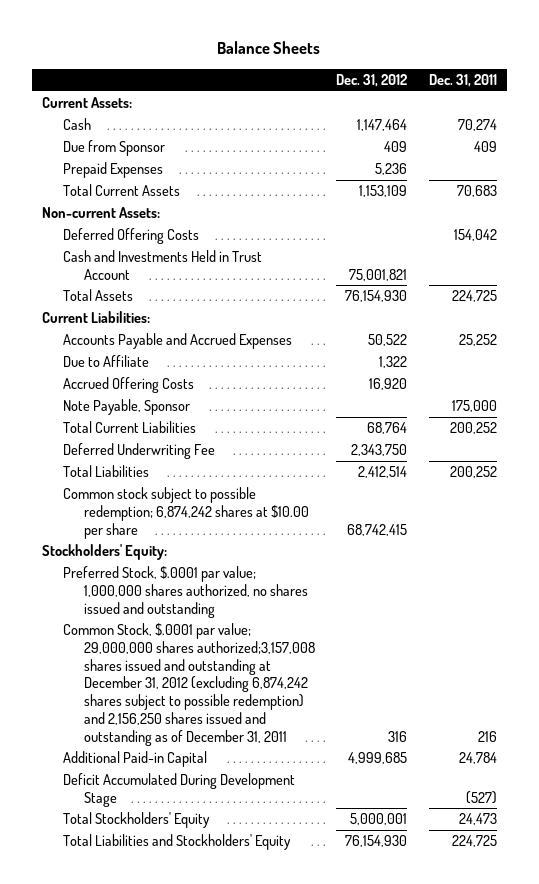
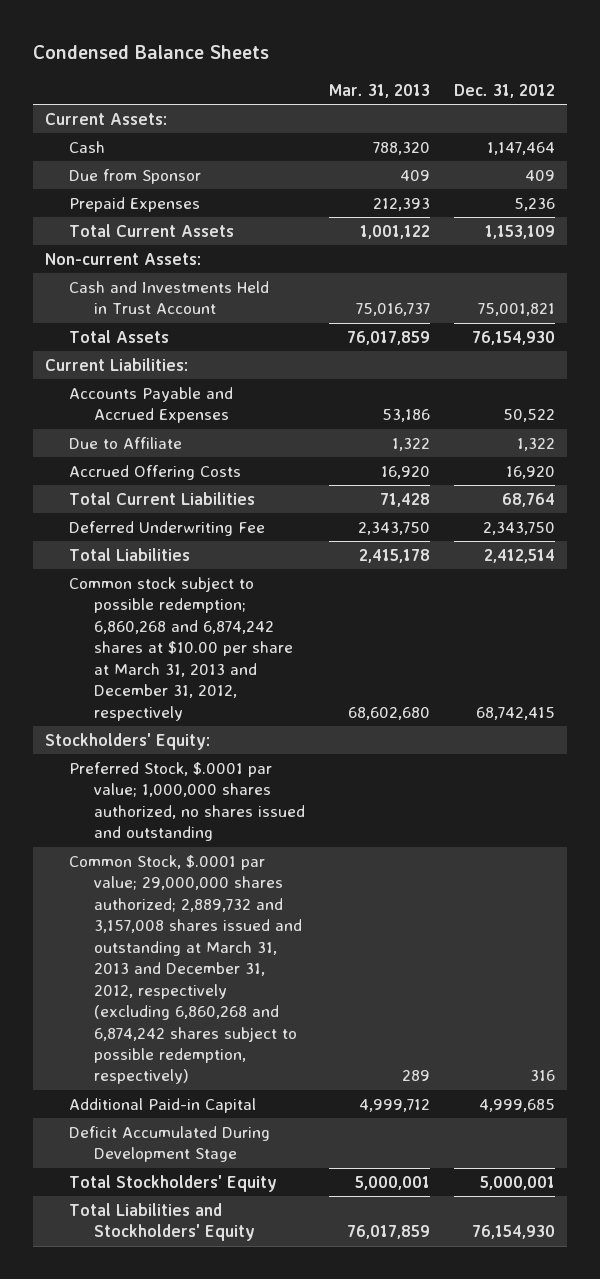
[217,41,321,55] Balance Sheets -> [32,45,269,60] Condensed Balance Sheets
[428,74,497,88] Dec. 31, 2011 -> none
none -> [328,84,430,99] Mar. 31, 2013
[63,228,200,245] Deferred Offering Costs -> none
[63,399,191,416] Note Payable, Sponsor -> none
[63,487,310,539] Common stock subject to possible redemption; 6,874,242 shares at $10.00 per share -> [69,576,294,721] Common stock subject to possible redemption; 6,860,268 and 6,874,242 shares at $10.00 per share at March 31, 2013 and December 31, 2012, respectively
[63,623,316,746] Common Stock, $.0001 par value; 29,000,000 shares authorized;3,157,008 shares issued and outstanding at December 31, 2012 (excluding 6,874,242 shares subject to possible redemption) and 2,156,250 shares issued and outstanding as of December 31, 2011 -> [69,854,303,1085] Common Stock, $.0001 par value; 29,000,000 shares authorized; 2,889,732 and 3,157,008 shares issued and outstanding at March 31, 2013 and December 31, 2012, respectively (excluding 6,860,268 and 6,874,242 shares subject to possible redemption, respectively)

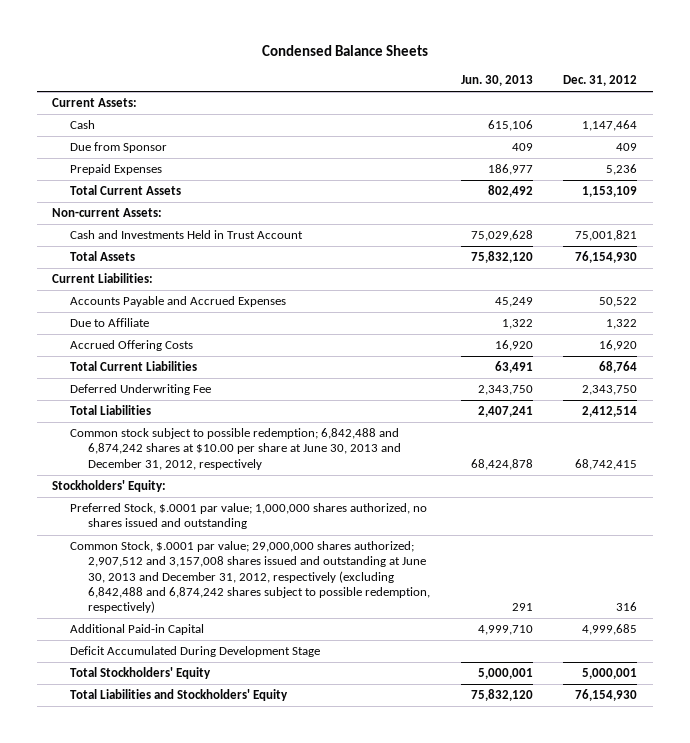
[328,84,430,99] Mar. 31, 2013 -> none
none -> [460,75,533,87] Jun. 30, 2013
[69,576,294,721] Common stock subject to possible redemption; 6,860,268 and 6,874,242 shares at $10.00 per share at March 31, 2013 and December 31, 2012, respectively -> [70,428,401,470] Common stock subject to possible redemption; 6,842,488 and 6,874,242 shares at $10.00 per share at June 30, 2013 and December 31, 2012, respectively
[69,854,303,1085] Common Stock, $.0001 par value; 29,000,000 shares authorized; 2,889,732 and 3,157,008 shares issued and outstanding at March 31, 2013 and December 31, 2012, respectively (excluding 6,860,268 and 6,874,242 shares subject to possible redemption, respectively) -> [70,541,430,613] Common Stock, $.0001 par value; 29,000,000 shares authorized; 2,907,512 and 3,157,008 shares issued and outstanding at June 30, 2013 and December 31, 2012, respectively (excluding 6,842,488 and 6,874,242 shares subject to possible redemption, respectively)

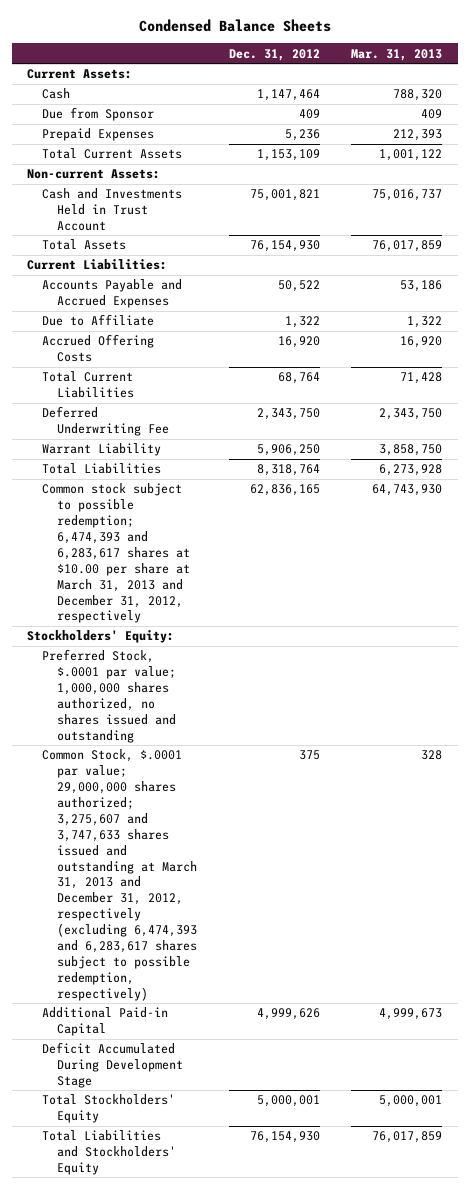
[460,75,533,87] Jun. 30, 2013 -> none
none -> [350,48,442,61] Mar. 31, 2013
none -> [42,443,162,457] Warrant Liability
[582,406,638,418] 2,412,514 -> [256,464,320,477] 8,318,764
[70,428,401,470] Common stock subject to possible redemption; 6,842,488 and 6,874,242 shares at $10.00 per share at June 30, 2013 and December 31, 2012, respectively -> [42,483,191,624] Common stock subject to possible redemption; 6,474,393 and 6,283,617 shares at $10.00 per share at March 31, 2013 and December 31, 2012, respectively
[575,458,638,470] 68,742,415 -> [249,484,320,497] 62,836,165
[70,541,430,613] Common Stock, $.0001 par value; 29,000,000 shares authorized; 2,907,512 and 3,157,008 shares issued and outstanding at June 30, 2013 and December 31, 2012, respectively (excluding 6,842,488 and 6,874,242 shares subject to possible redemption, respectively) -> [42,749,198,1001] Common Stock, $.0001 par value; 29,000,000 shares authorized; 3,275,607 and 3,747,633 shares issued and outstanding at March 31, 2013 and December 31, 2012, respectively (excluding 6,474,393 and 6,283,617 shares subject to possible redemption, respectively)
[616,601,638,611] 316 -> [298,750,320,761] 375
[582,624,638,636] 4,999,685 -> [256,1008,320,1021] 4,999,626

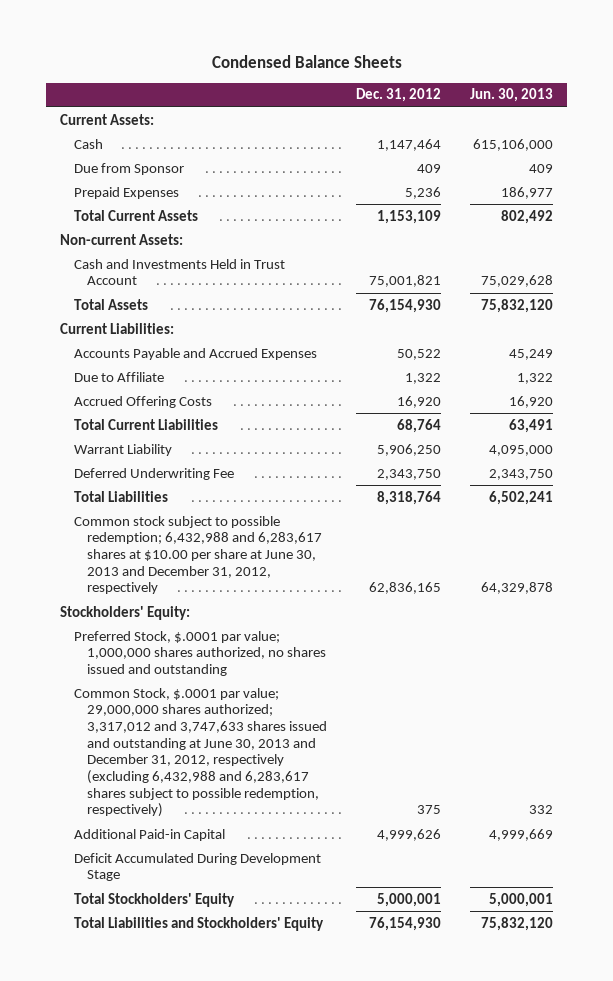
[350,48,442,61] Mar. 31, 2013 -> none
none -> [469,88,553,103] Jun. 30, 2013
[42,406,170,437] Deferred Underwriting Fee -> [73,467,234,480] Deferred Underwriting Fee
[42,483,191,624] Common stock subject to possible redemption; 6,474,393 and 6,283,617 shares at $10.00 per share at March 31, 2013 and December 31, 2012, respectively -> [73,515,323,595] Common stock subject to possible redemption; 6,432,988 and 6,283,617 shares at $10.00 per share at June 30, 2013 and December 31, 2012, respectively
[42,749,198,1001] Common Stock, $.0001 par value; 29,000,000 shares authorized; 3,275,607 and 3,747,633 shares issued and outstanding at March 31, 2013 and December 31, 2012, respectively (excluding 6,474,393 and 6,283,617 shares subject to possible redemption, respectively) -> [73,687,328,818] Common Stock, $.0001 par value; 29,000,000 shares authorized; 3,317,012 and 3,747,633 shares issued and outstanding at June 30, 2013 and December 31, 2012, respectively (excluding 6,432,988 and 6,283,617 shares subject to possible redemption, respectively)

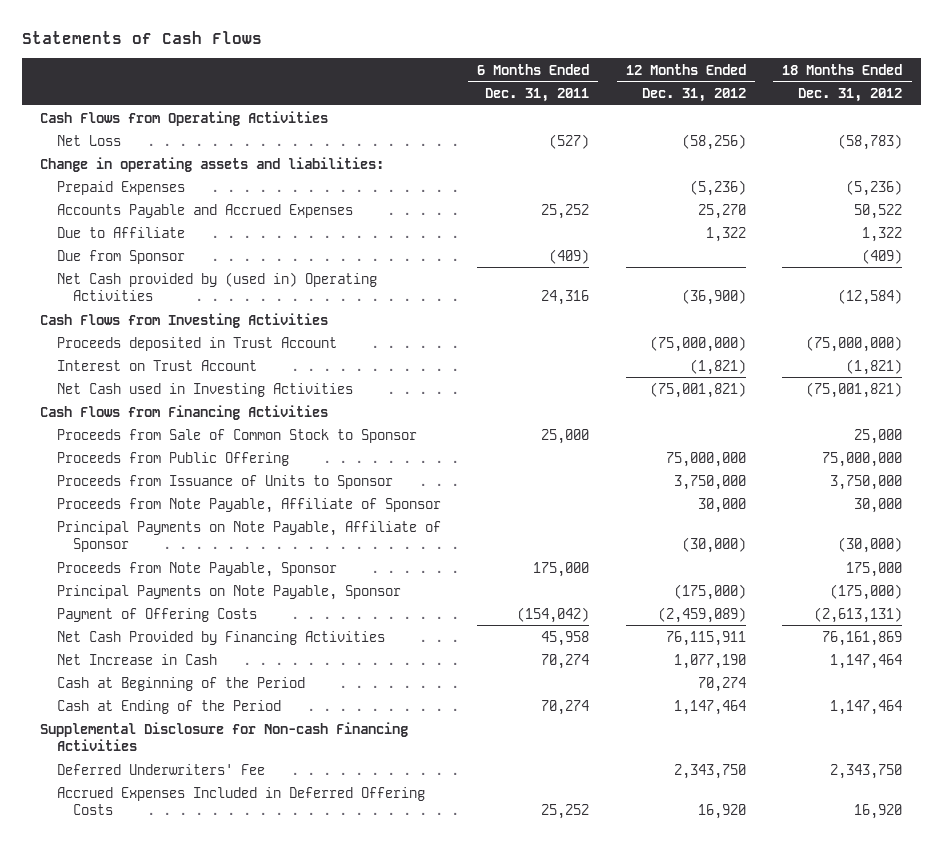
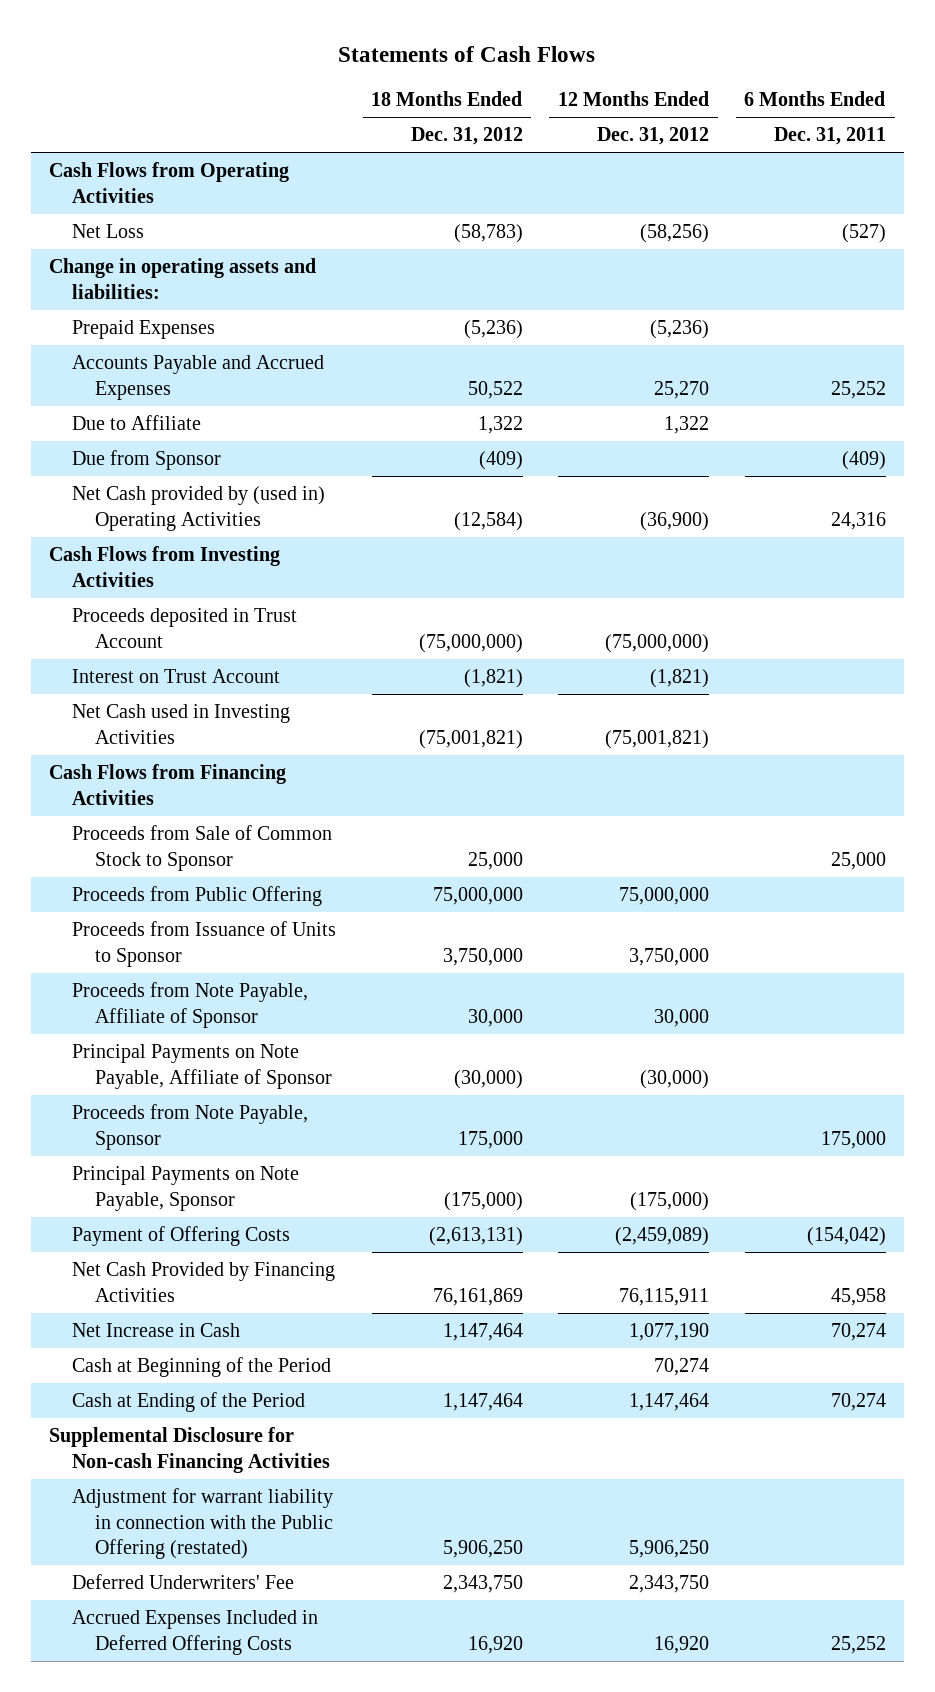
none -> [71,1488,333,1560] Adjustment for warrant liability in connection with the Public Offering (restated)

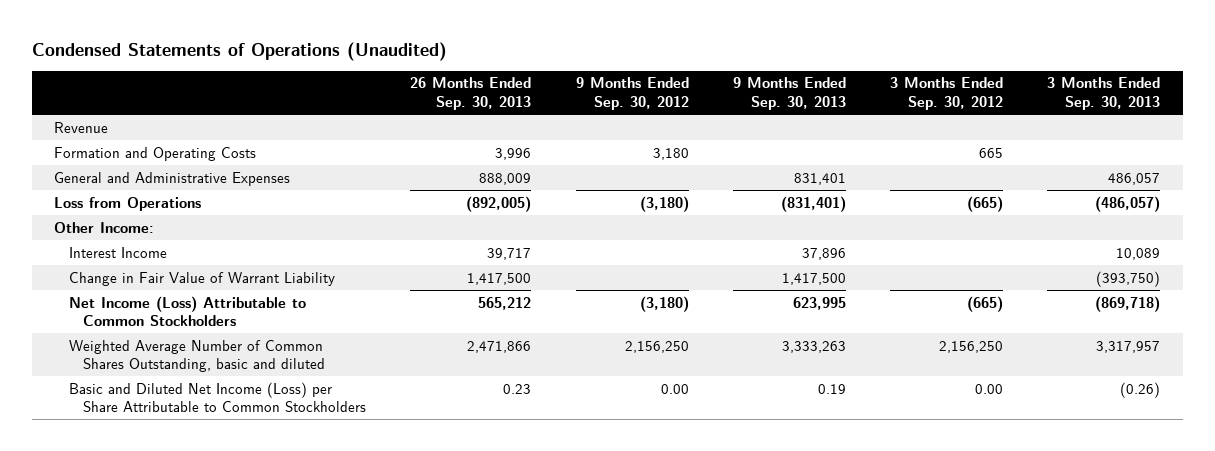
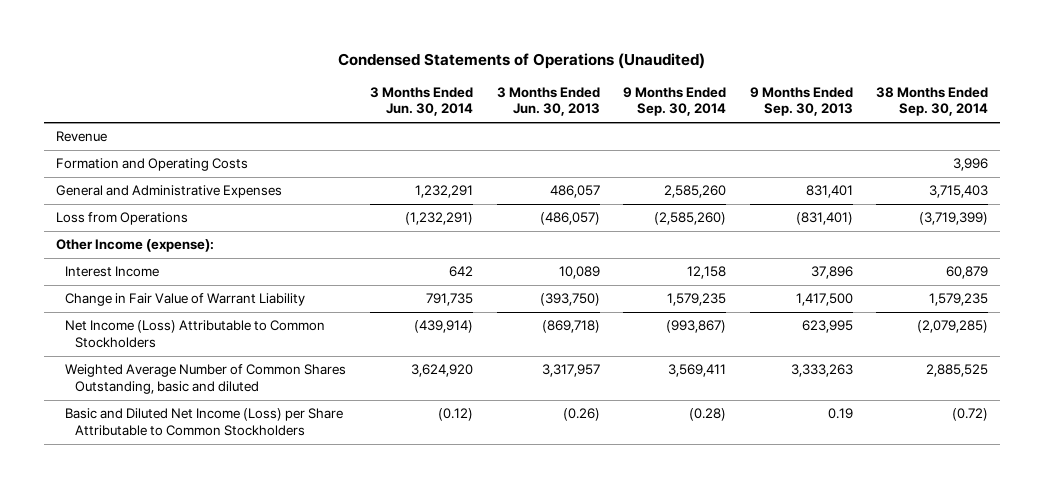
[410,77,532,111] 26 Months Ended Sep. 30, 2013 -> none
[575,77,689,111] 9 Months Ended Sep. 30, 2012 -> none
[890,77,1004,111] 3 Months Ended Sep. 30, 2012 -> none
[1047,77,1161,111] 3 Months Ended Sep. 30, 2013 -> none
none -> [370,86,474,117] 3 Months Ended Jun. 30, 2014
none -> [496,86,600,117] 3 Months Ended Jun. 30, 2013
none -> [623,86,727,117] 9 Months Ended Sep. 30, 2014
none -> [876,86,989,117] 38 Months Ended Sep. 30, 2014
[54,221,155,233] Other Income: -> [56,239,215,253] Other Income (expense):

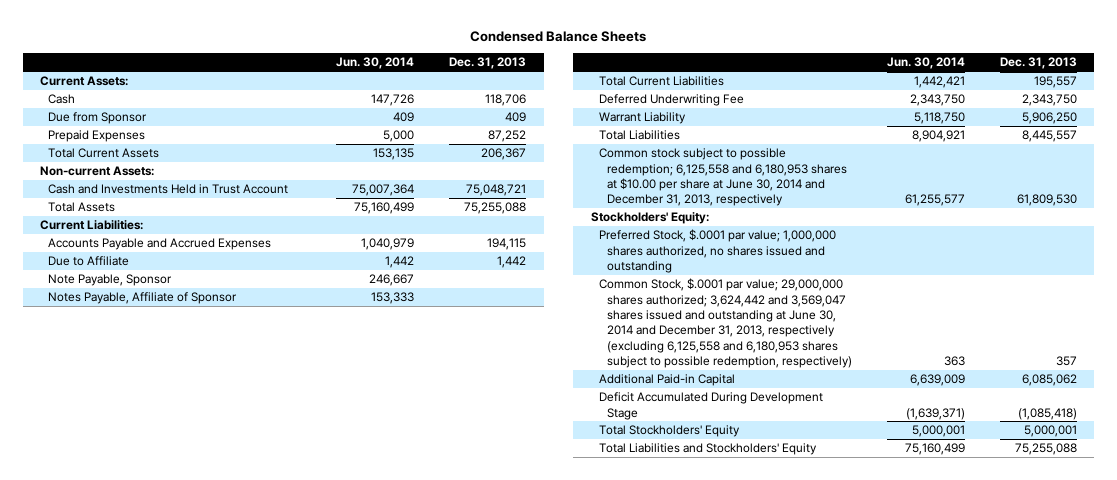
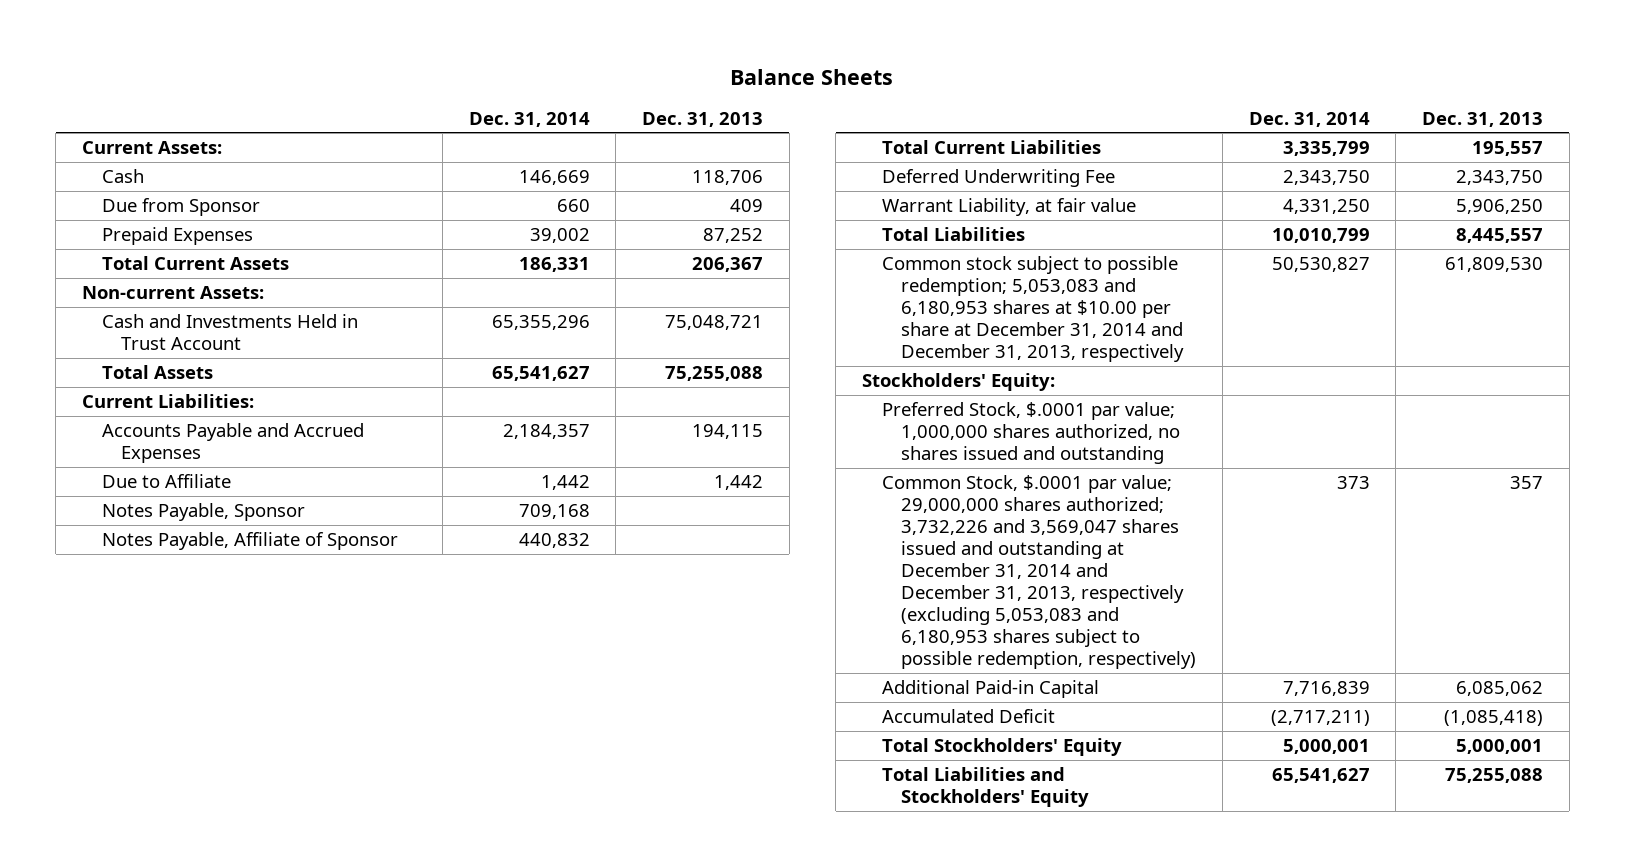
[470,30,647,42] Condensed Balance Sheets -> [730,68,894,85] Balance Sheets
[336,57,415,70] Jun. 30, 2014 -> none
none -> [468,111,590,127] Dec. 31, 2014
[48,274,173,287] Note Payable, Sponsor -> [101,503,305,522] Notes Payable, Sponsor
[599,112,687,125] Warrant Liability -> [881,198,1136,217] Warrant Liability, at fair value
[599,148,848,207] Common stock subject to possible redemption; 6,125,558 and 6,180,953 shares at $10.00 per share at June 30, 2014 and December 31, 2013, respectively -> [881,256,1185,363] Common stock subject to possible redemption; 5,053,083 and 6,180,953 shares at $10.00 per share at December 31, 2014 and December 31, 2013, respectively
[599,278,853,368] Common Stock, $.0001 par value; 29,000,000 shares authorized; 3,624,442 and 3,569,047 shares issued and outstanding at June 30, 2014 and December 31, 2013, respectively (excluding 6,125,558 and 6,180,953 shares subject to possible redemption, respectively) -> [881,475,1197,670] Common Stock, $.0001 par value; 29,000,000 shares authorized; 3,732,226 and 3,569,047 shares issued and outstanding at December 31, 2014 and December 31, 2013, respectively (excluding 5,053,083 and 6,180,953 shares subject to possible redemption, respectively)
[599,392,824,420] Deficit Accumulated During Development Stage -> [881,709,1055,724] Accumulated Deficit

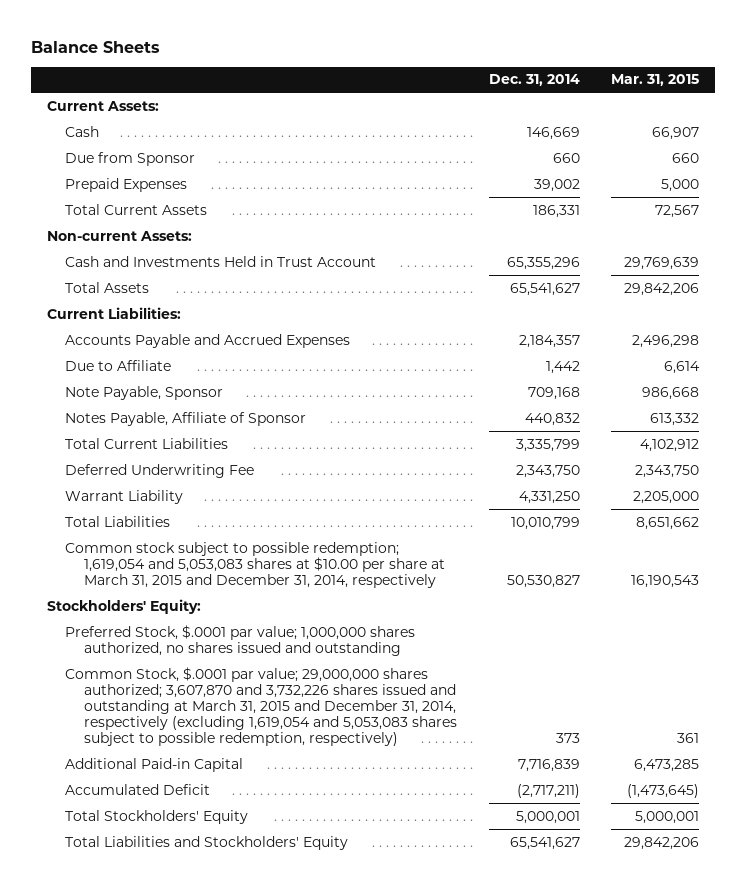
[641,111,763,127] Dec. 31, 2013 -> none
none -> [610,74,699,87] Mar. 31, 2015
[101,503,305,522] Notes Payable, Sponsor -> [65,385,224,400] Note Payable, Sponsor
[881,198,1136,217] Warrant Liability, at fair value -> [65,489,184,504] Warrant Liability
[881,256,1185,363] Common stock subject to possible redemption; 5,053,083 and 6,180,953 shares at $10.00 per share at December 31, 2014 and December 31, 2013, respectively -> [65,541,446,588] Common stock subject to possible redemption; 1,619,054 and 5,053,083 shares at $10.00 per share at March 31, 2015 and December 31, 2014, respectively
[881,475,1197,670] Common Stock, $.0001 par value; 29,000,000 shares authorized; 3,732,226 and 3,569,047 shares issued and outstanding at December 31, 2014 and December 31, 2013, respectively (excluding 5,053,083 and 6,180,953 shares subject to possible redemption, respectively) -> [65,666,458,747] Common Stock, $.0001 par value; 29,000,000 shares authorized; 3,607,870 and 3,732,226 shares issued and outstanding at March 31, 2015 and December 31, 2014, respectively (excluding 1,619,054 and 5,053,083 shares subject to possible redemption, respectively)

